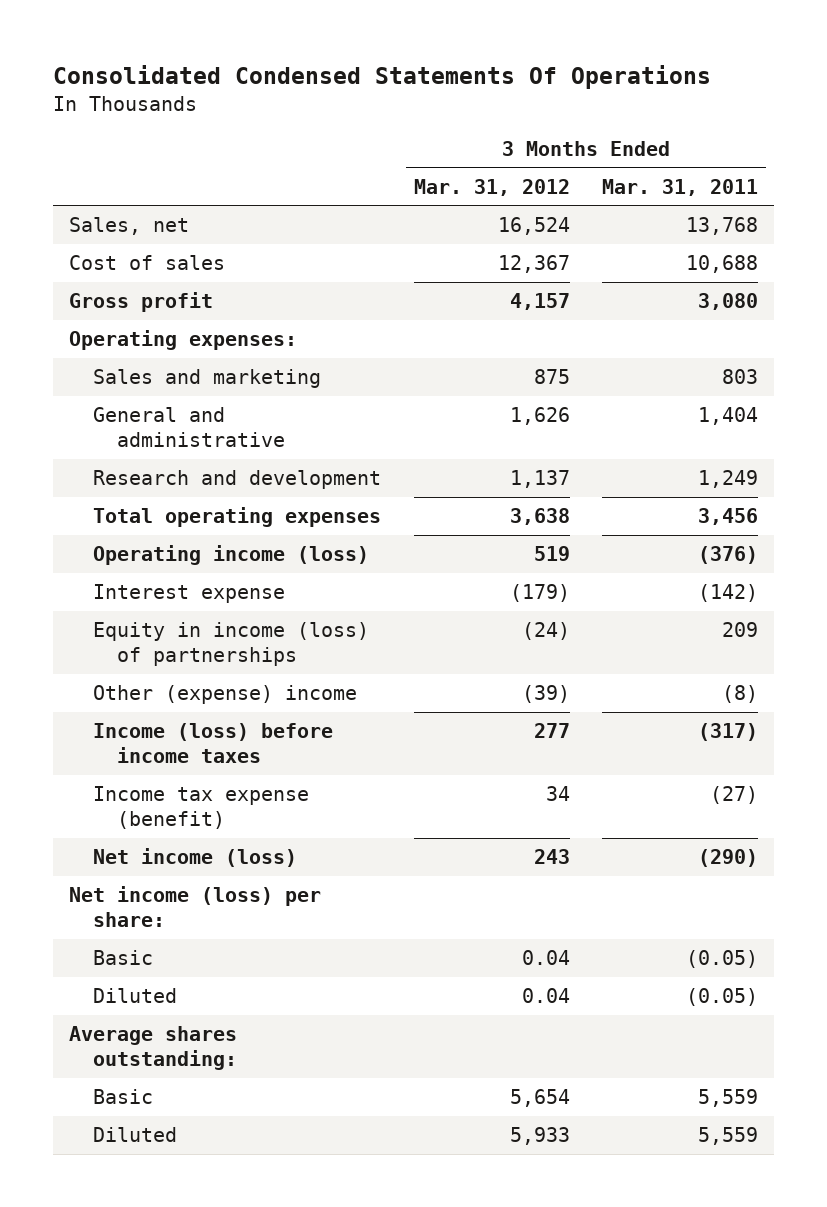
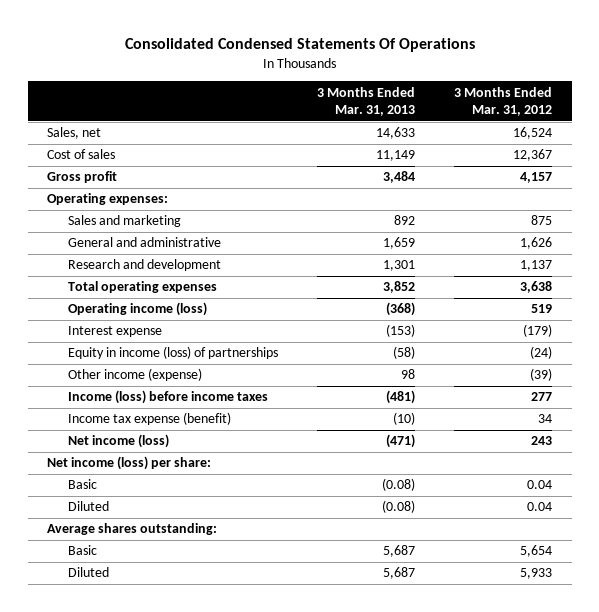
[602,178,759,196] Mar. 31, 2011 -> none
none -> [316,86,415,117] 3 Months Ended Mar. 31, 2013
[93,684,358,704] Other (expense) income -> [67,368,202,382] Other income (expense)

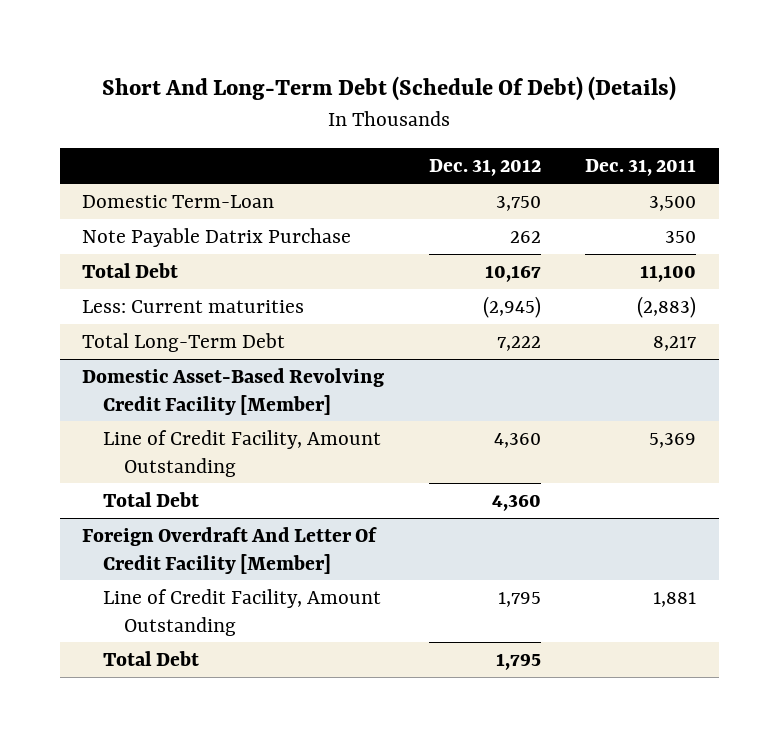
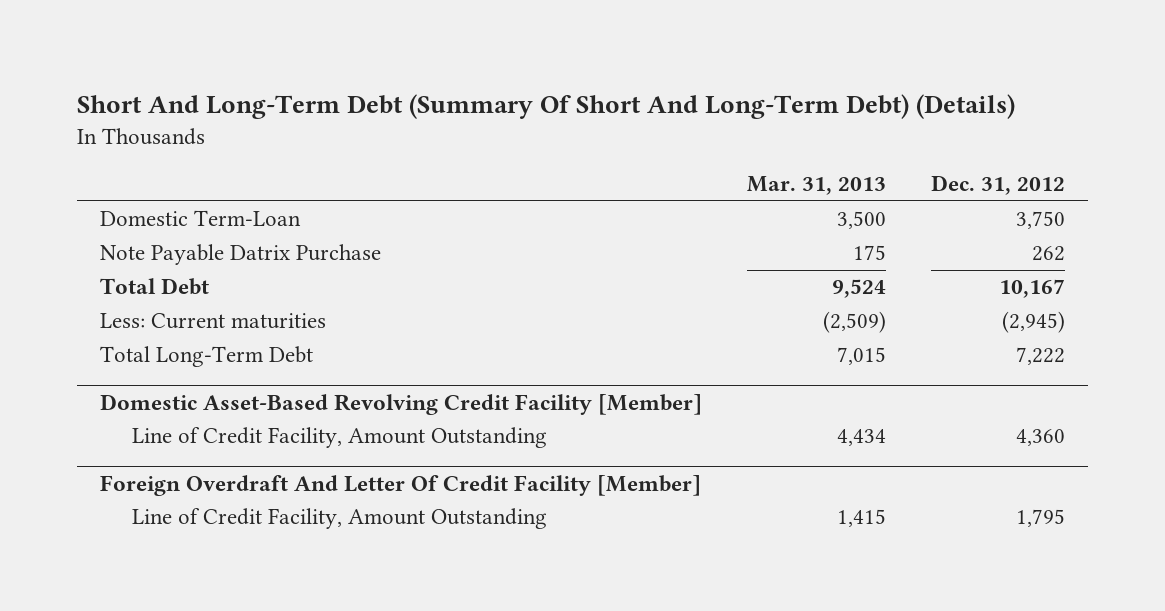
[102,75,677,101] Short And Long-Term Debt (Schedule Of Debt) (Details) -> [77,93,1016,119] Short And Long-Term Debt (Summary Of Short And Long-Term Debt) (Details)
[585,159,697,177] Dec. 31, 2011 -> none
none -> [746,176,886,196] Mar. 31, 2013
[102,491,199,507] Total Debt -> none
[102,650,199,666] Total Debt -> none

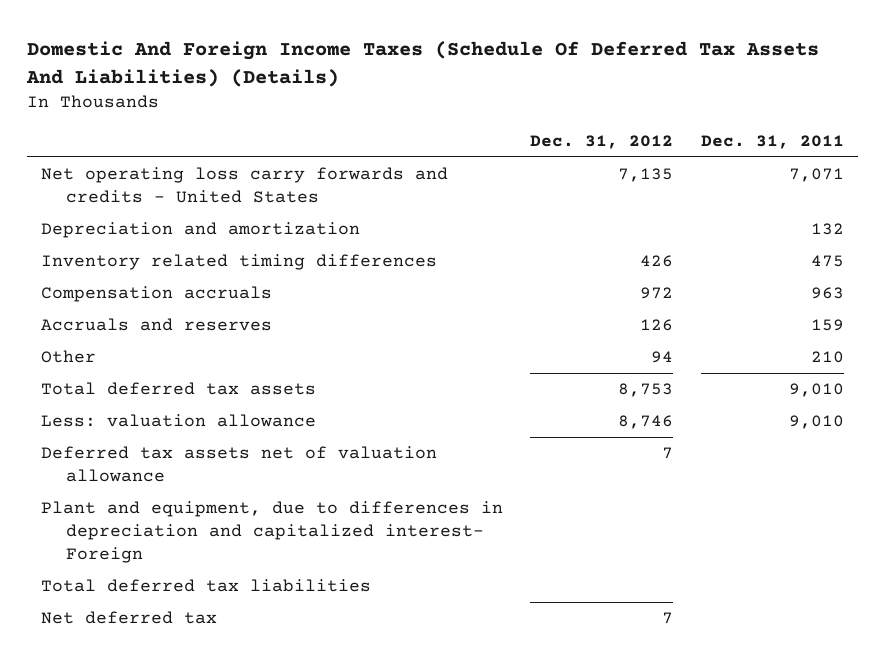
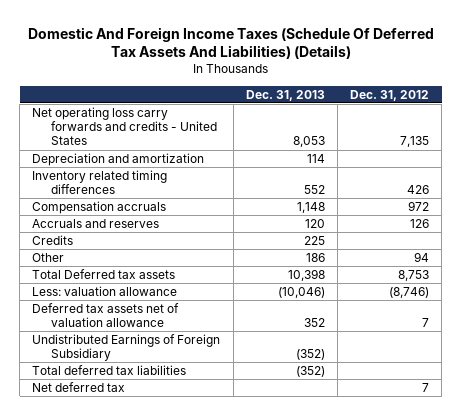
[700,135,844,150] Dec. 31, 2011 -> none
none -> [245,89,325,101] Dec. 31, 2013
none -> [32,235,74,246] Credits
[40,382,316,396] Total deferred tax assets -> [32,269,176,280] Total Deferred tax assets
[618,415,674,430] 8,746 -> [389,287,430,299] (8,746)
[40,501,503,564] Plant and equipment, due to differences in depreciation and capitalized interest- Foreign -> none
none -> [32,334,221,362] Undistributed Earnings of Foreign Subsidiary

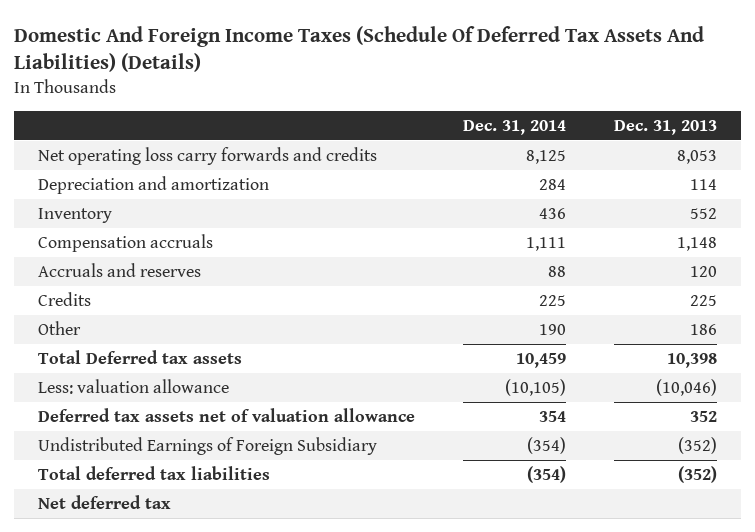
[350,89,430,101] Dec. 31, 2012 -> none
none -> [462,119,566,135] Dec. 31, 2014
[32,107,217,146] Net operating loss carry forwards and credits - United States -> [38,147,378,166] Net operating loss carry forwards and credits
[32,170,168,195] Inventory related timing differences -> [38,208,113,224] Inventory

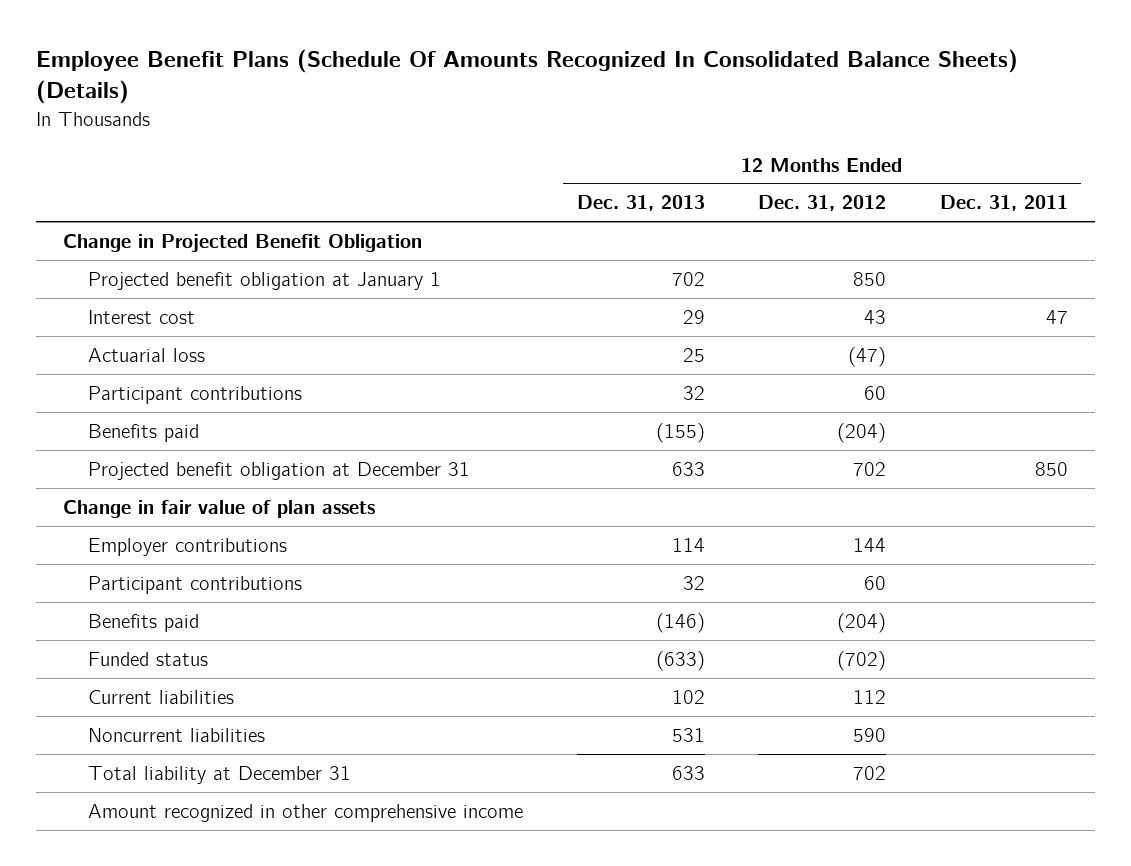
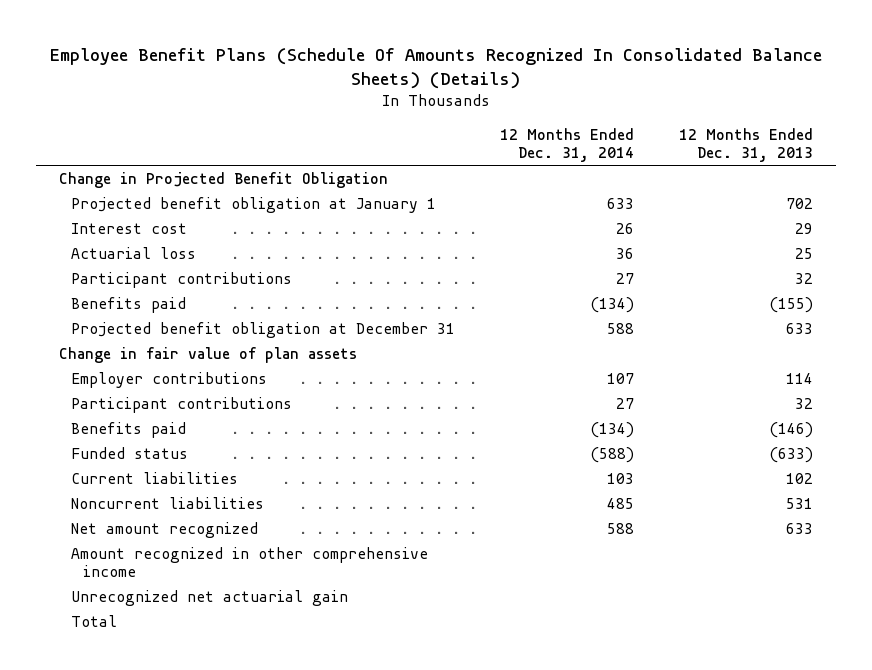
[758,195,887,212] Dec. 31, 2012 -> none
[939,195,1068,212] Dec. 31, 2011 -> none
none -> [500,127,635,163] 12 Months Ended Dec. 31, 2014
[88,765,352,784] Total liability at December 31 -> [70,521,258,538] Net amount recognized
none -> [70,589,348,606] Unrecognized net actuarial gain
none -> [70,614,117,627] Total

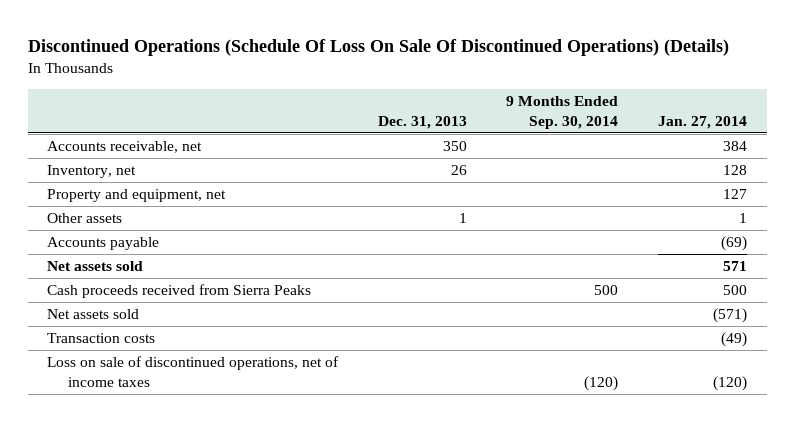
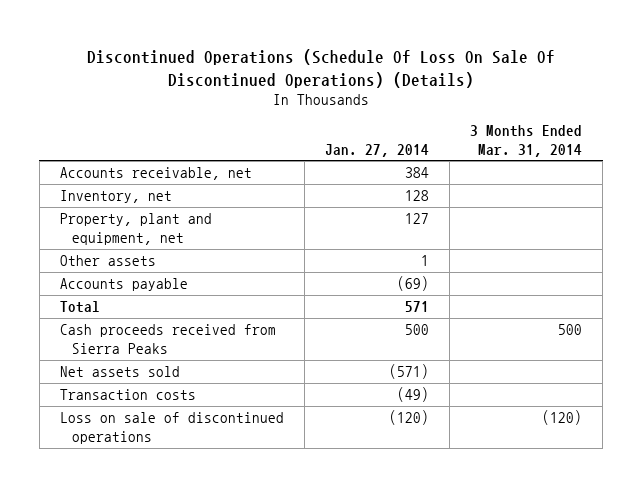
[377,116,467,130] Dec. 31, 2013 -> none
[506,95,619,130] 9 Months Ended Sep. 30, 2014 -> none
none -> [470,124,583,157] 3 Months Ended Mar. 31, 2014
[47,189,227,203] Property and equipment, net -> [59,213,212,245] Property, plant and equipment, net
[47,261,144,272] Net assets sold -> [59,301,100,314] Total
[47,356,340,388] Loss on sale of discontinued operations, net of income taxes -> [59,412,284,444] Loss on sale of discontinued operations

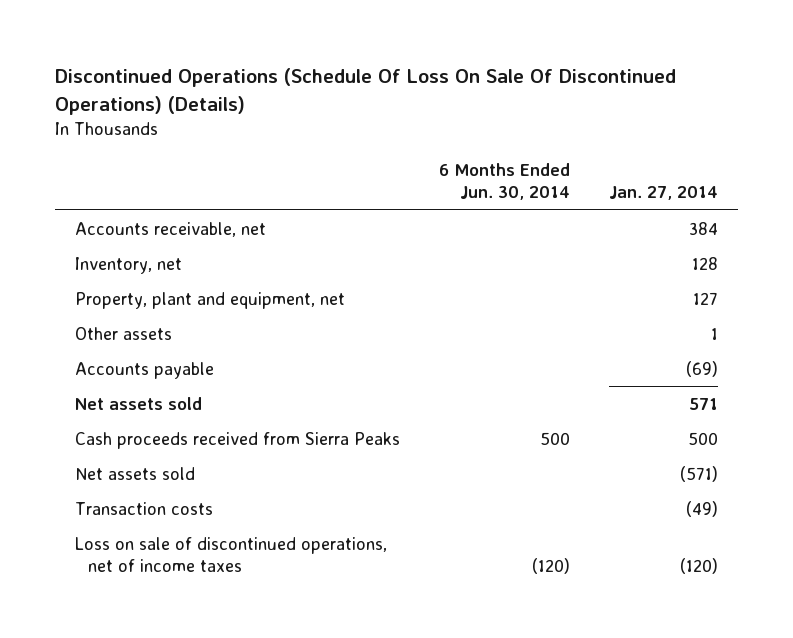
[470,124,583,157] 3 Months Ended Mar. 31, 2014 -> none
none -> [438,163,570,201] 6 Months Ended Jun. 30, 2014
[59,301,100,314] Total -> [74,396,202,410] Net assets sold
[59,412,284,444] Loss on sale of discontinued operations -> [74,536,387,572] Loss on sale of discontinued operations, net of income taxes

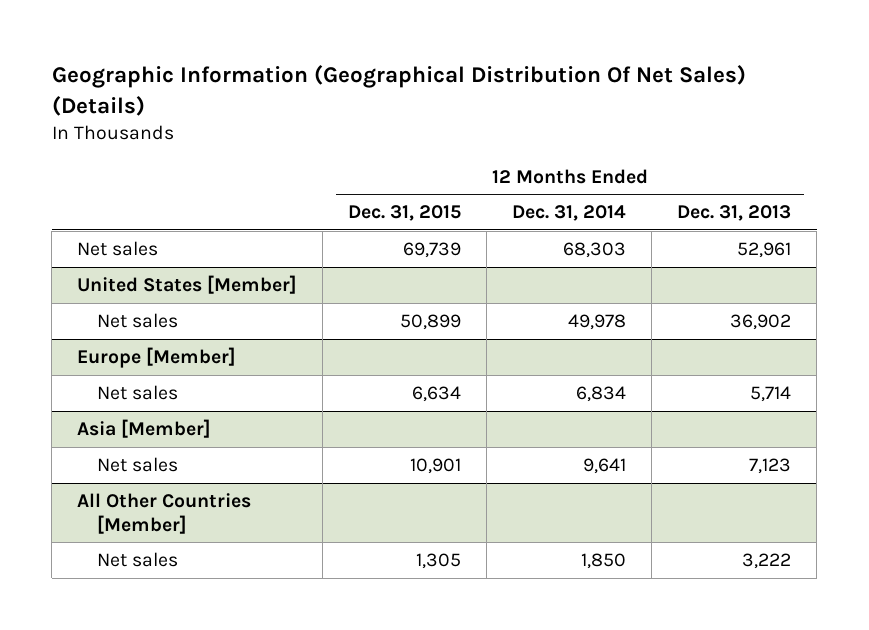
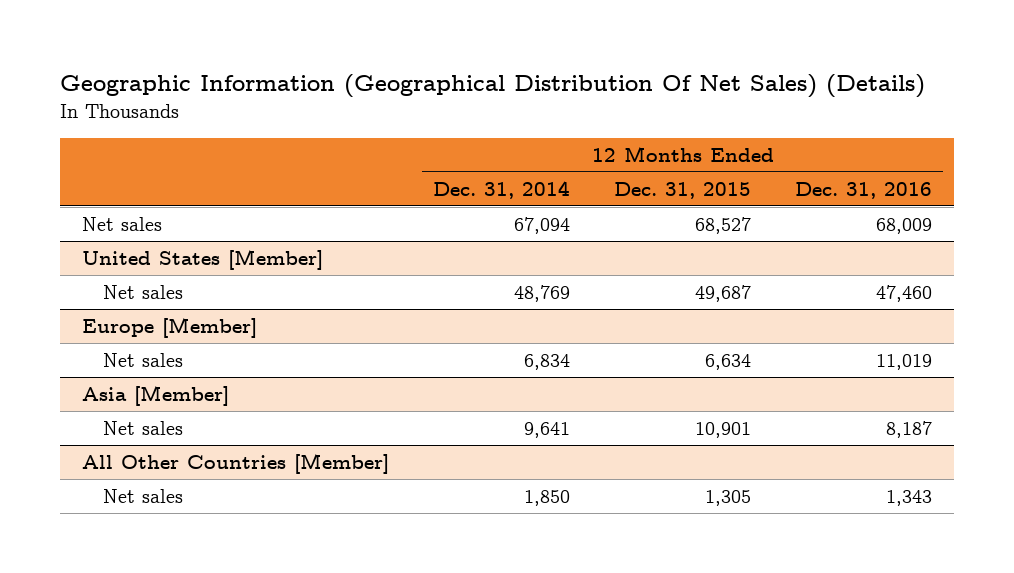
[677,205,792,222] Dec. 31, 2013 -> none
none -> [795,181,933,199] Dec. 31, 2016
[403,241,462,258] 69,739 -> [695,216,752,234] 68,527
[563,241,627,258] 68,303 -> [514,216,571,234] 67,094
[400,313,462,330] 50,899 -> [695,284,752,302] 49,687
[568,313,627,330] 49,978 -> [514,284,571,302] 48,769

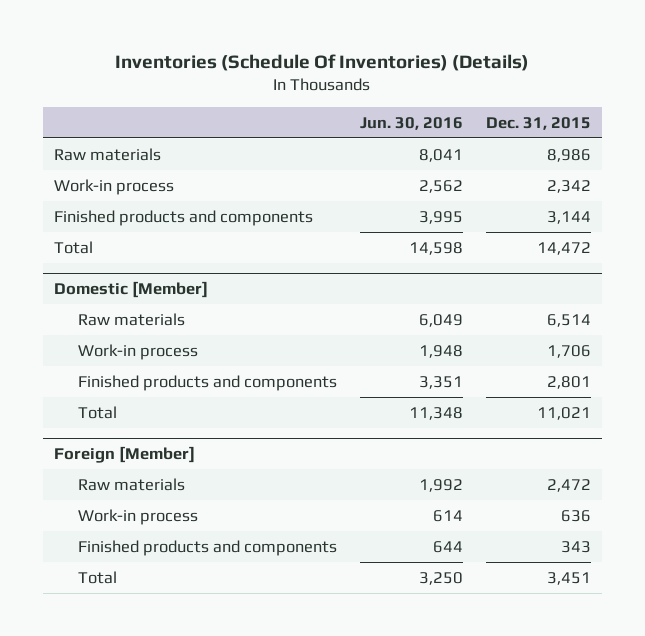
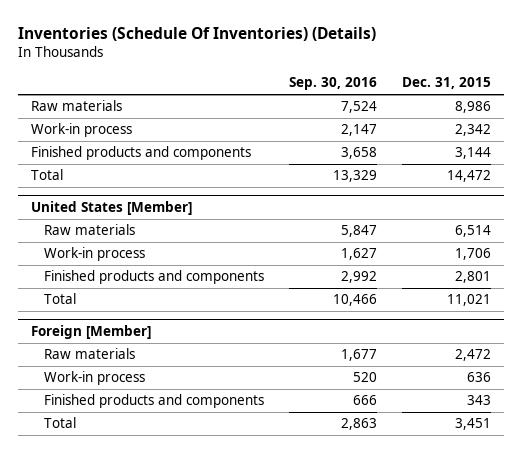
[359,116,463,130] Jun. 30, 2016 -> none
none -> [288,77,377,91] Sep. 30, 2016
[54,280,209,298] Domestic [Member] -> [31,200,193,215] United States [Member]

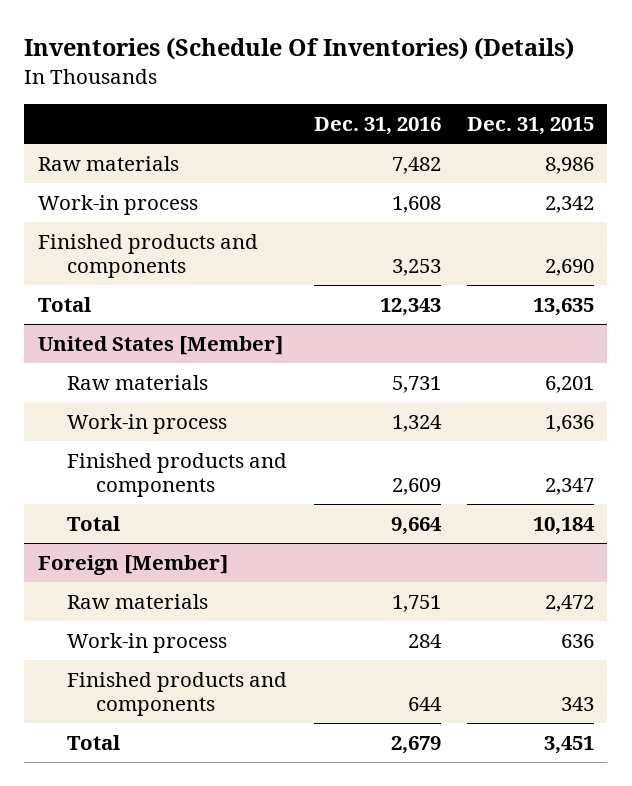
[288,77,377,91] Sep. 30, 2016 -> none
none -> [313,117,441,136] Dec. 31, 2016
[455,147,492,160] 3,144 -> [545,258,595,276] 2,690
[447,170,492,183] 14,472 -> [533,297,595,316] 13,635
[455,225,492,238] 6,514 -> [545,375,595,393] 6,201
[455,248,492,261] 1,706 -> [545,414,595,432] 1,636
[455,271,492,284] 2,801 -> [545,477,595,495] 2,347
[447,294,492,307] 11,021 -> [533,516,596,535] 10,184

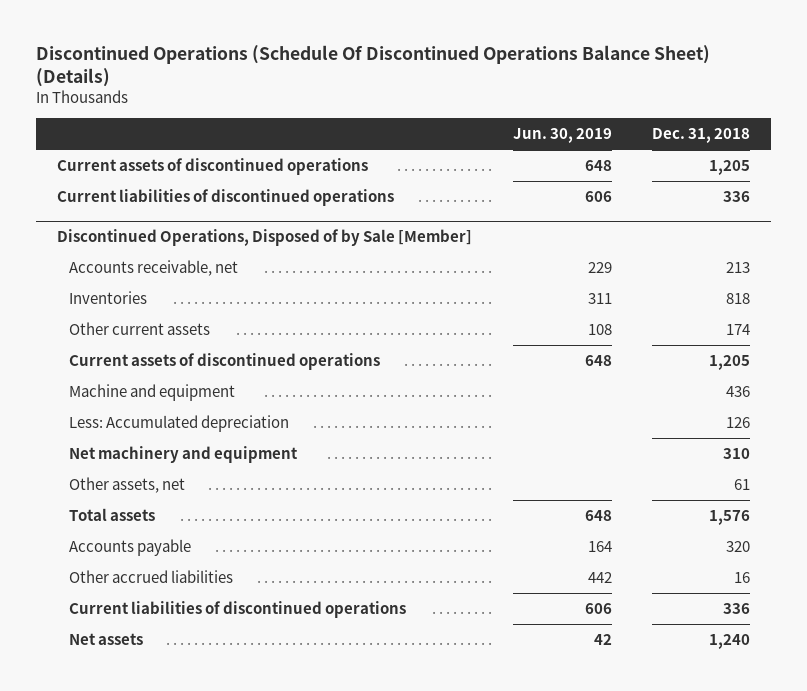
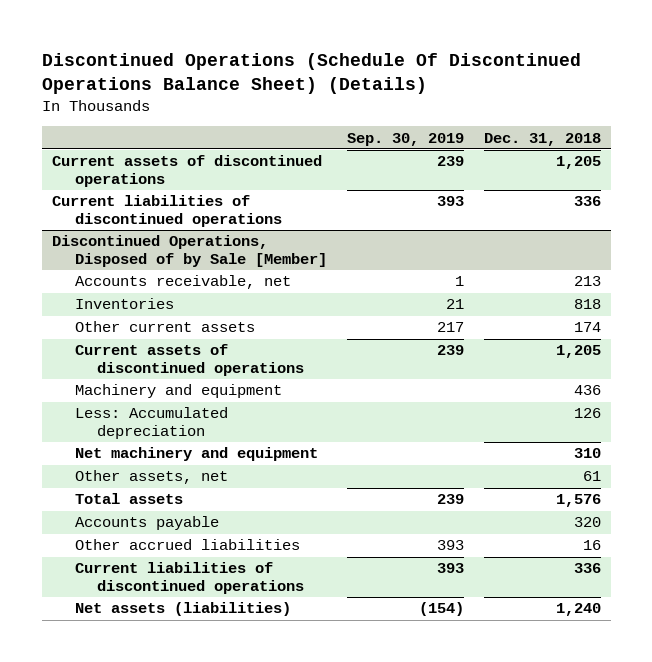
[512,128,612,144] Jun. 30, 2019 -> none
none -> [346,132,464,146] Sep. 30, 2019
[68,383,235,401] Machine and equipment -> [74,384,282,399] Machinery and equipment
[68,632,143,645] Net assets -> [74,602,291,617] Net assets (liabilities)

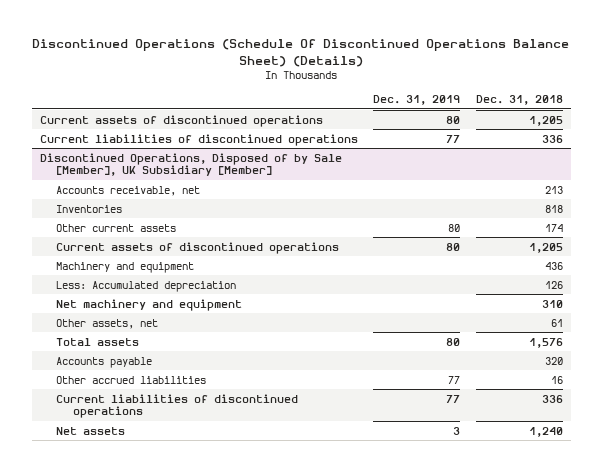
[346,132,464,146] Sep. 30, 2019 -> none
none -> [373,95,461,106] Dec. 31, 2019
[51,235,327,268] Discontinued Operations, Disposed of by Sale [Member] -> [39,152,342,177] Discontinued Operations, Disposed of by Sale [Member], UK Subsidiary [Member]
[74,602,291,617] Net assets (liabilities) -> [56,426,126,435] Net assets

